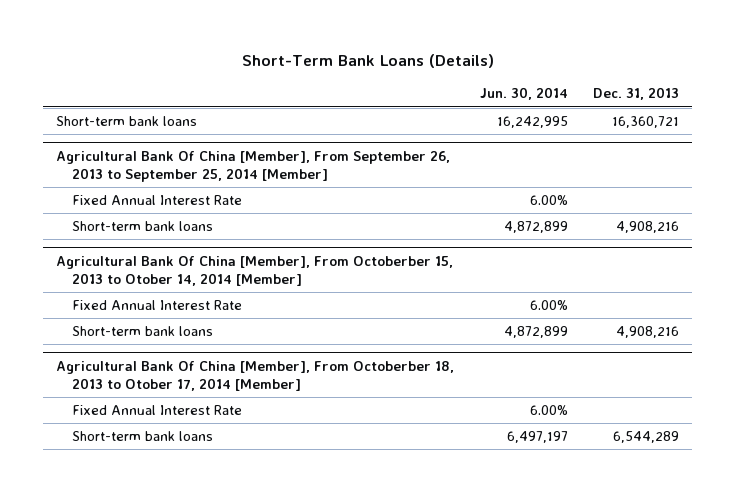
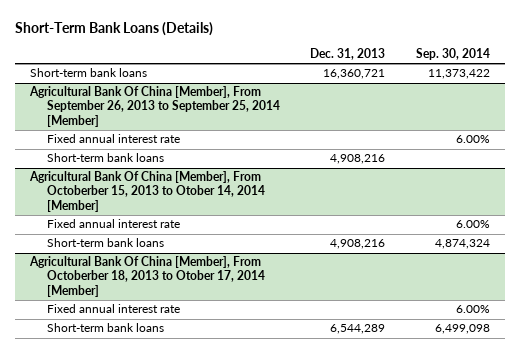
[479,87,568,101] Jun. 30, 2014 -> none
none -> [415,48,490,61] Sep. 30, 2014
[72,195,243,206] Fixed Annual Interest Rate -> [47,134,181,144] Fixed annual interest rate
[72,300,243,311] Fixed Annual Interest Rate -> [47,219,181,229] Fixed annual interest rate
[72,405,243,416] Fixed Annual Interest Rate -> [47,304,181,314] Fixed annual interest rate

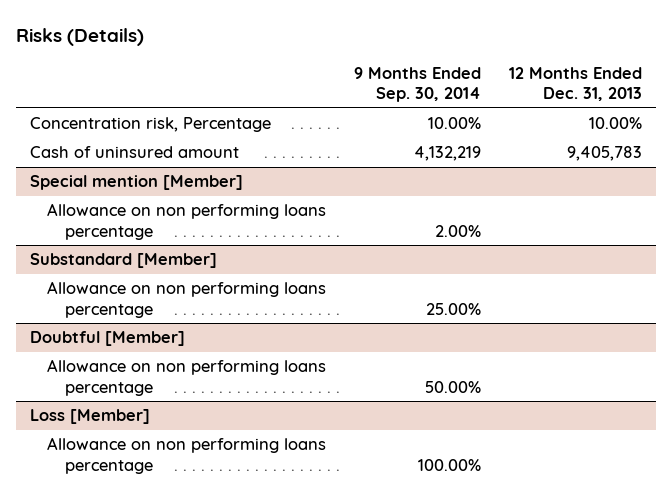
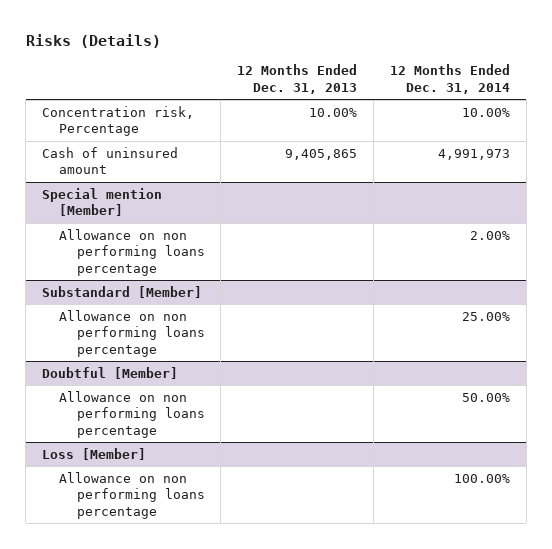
[354,66,482,103] 9 Months Ended Sep. 30, 2014 -> none
none -> [389,64,510,94] 12 Months Ended Dec. 31, 2014
[567,146,643,162] 9,405,783 -> [285,148,358,160] 9,405,865

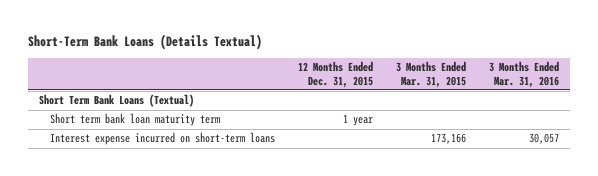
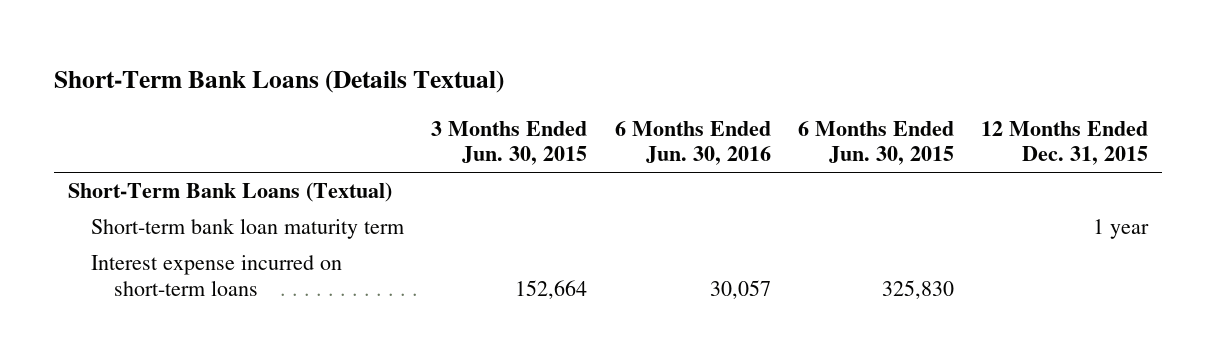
[395,61,466,88] 3 Months Ended Mar. 31, 2015 -> none
[488,61,559,88] 3 Months Ended Mar. 31, 2016 -> none
none -> [431,120,588,166] 3 Months Ended Jun. 30, 2015
none -> [614,120,771,166] 6 Months Ended Jun. 30, 2016
none -> [798,120,955,166] 6 Months Ended Jun. 30, 2015
[39,94,195,108] Short Term Bank Loans (Textual) -> [67,182,392,203] Short-Term Bank Loans (Textual)
[49,113,220,127] Short term bank loan maturity term -> [90,218,405,240] Short-term bank loan maturity term

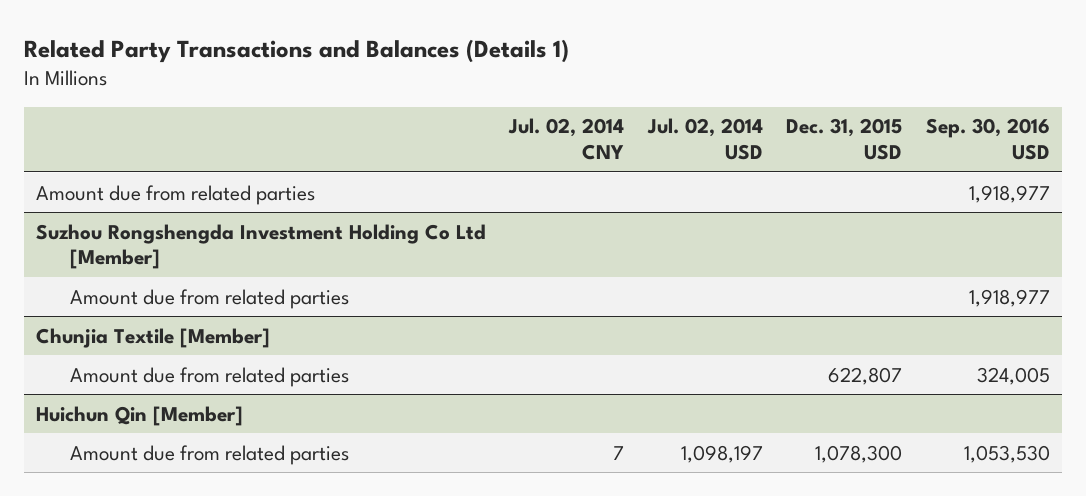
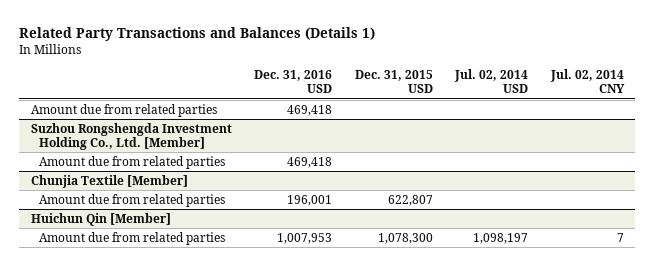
[925,118,1050,160] Sep. 30, 2016 USD -> none
none -> [254,69,333,94] Dec. 31, 2016 USD
[35,223,486,270] Suzhou Rongshengda Investment Holding Co Ltd [Member] -> [30,122,232,151] Suzhou Rongshengda Investment Holding Co., Ltd. [Member]

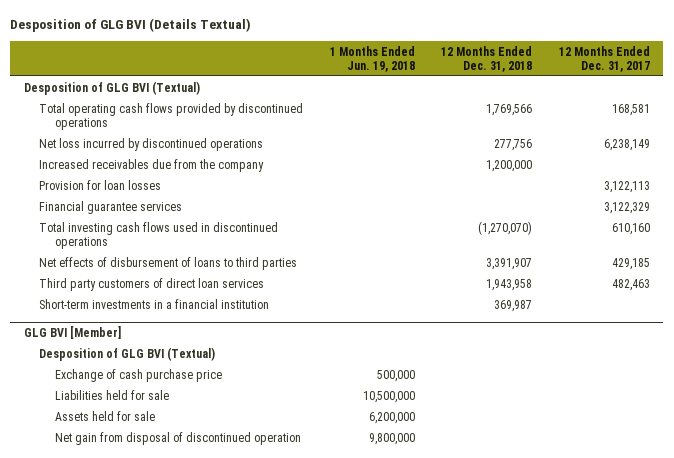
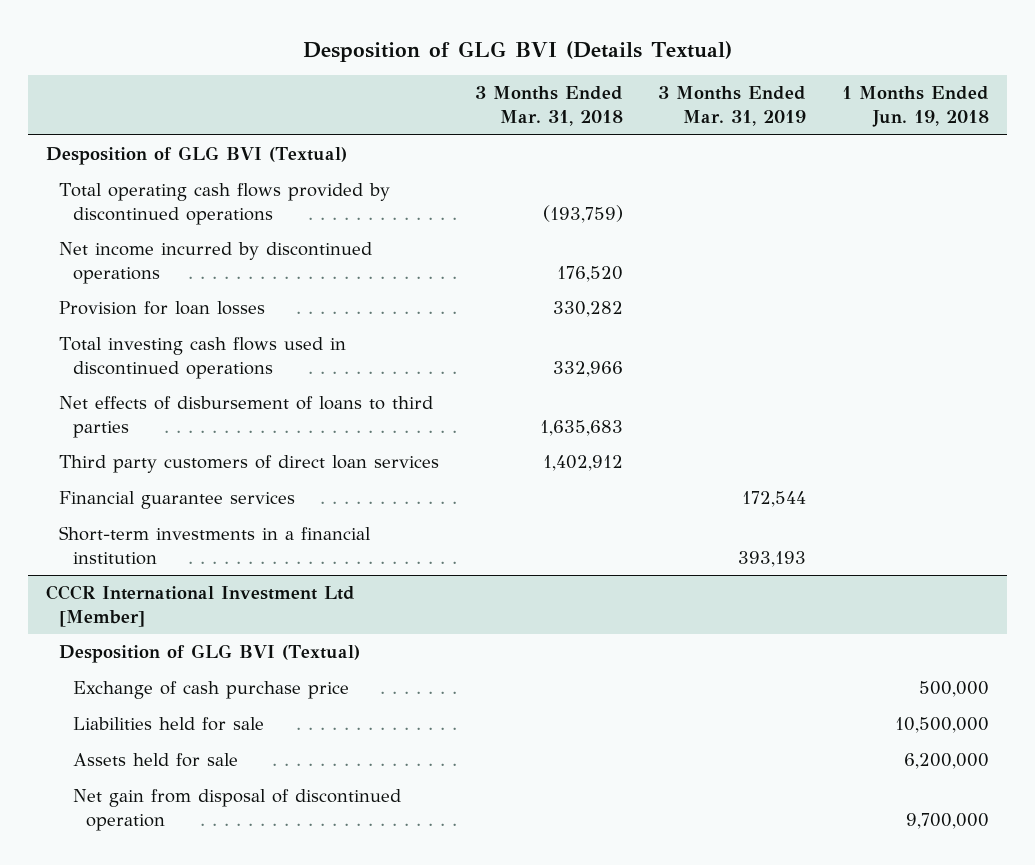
[441,45,533,72] 12 Months Ended Dec. 31, 2018 -> none
[558,45,650,72] 12 Months Ended Dec. 31, 2017 -> none
none -> [474,86,623,127] 3 Months Ended Mar. 31, 2018
none -> [658,86,807,127] 3 Months Ended Mar. 31, 2019
[39,158,265,172] Increased receivables due from the company -> none
[39,137,264,151] Net loss incurred by discontinued operations -> [59,242,373,284] Net income incurred by discontinued operations
[39,200,183,214] Financial guarantee services -> [59,491,296,510] Financial guarantee services
[23,325,121,339] GLG BVI [Member] -> [45,585,355,627] CCCR International Investment Ltd [Member]
[368,432,415,445] 9,800,000 -> [906,812,990,829] 9,700,000

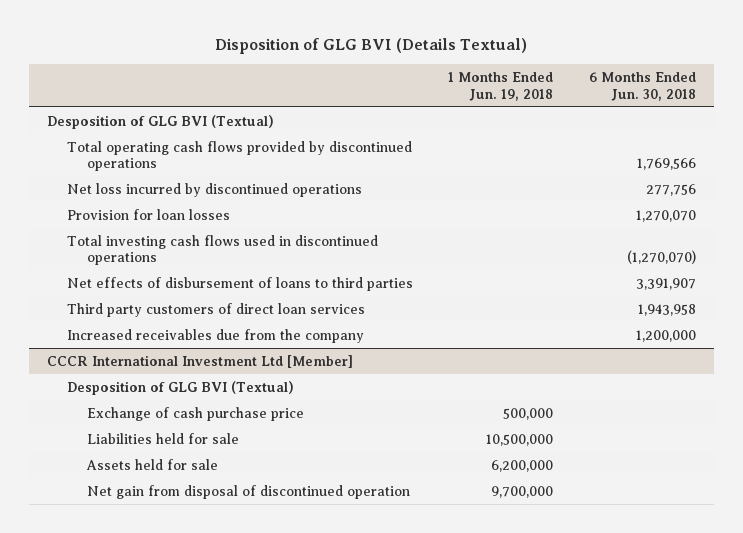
[303,40,733,62] Desposition of GLG BVI (Details Textual) -> [215,38,528,55] Disposition of GLG BVI (Details Textual)
[474,86,623,127] 3 Months Ended Mar. 31, 2018 -> none
[658,86,807,127] 3 Months Ended Mar. 31, 2019 -> none
none -> [589,71,697,101] 6 Months Ended Jun. 30, 2018
[59,242,373,284] Net income incurred by discontinued operations -> [66,182,362,197] Net loss incurred by discontinued operations
[59,491,296,510] Financial guarantee services -> none
[59,526,372,565] Short-term investments in a financial institution -> none
none -> [66,328,364,343] Increased receivables due from the company

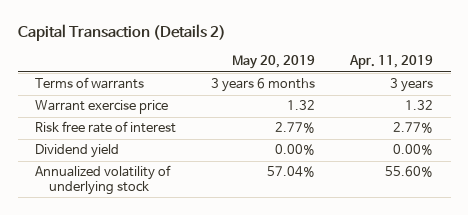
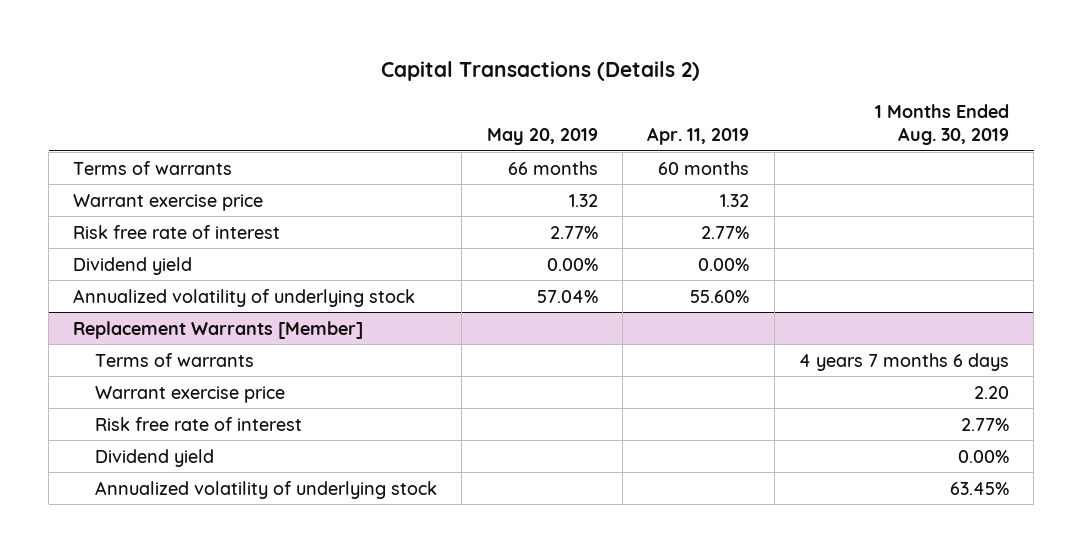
[17,24,226,42] Capital Transaction (Details 2) -> [381,60,701,81] Capital Transactions (Details 2)
none -> [874,103,1009,145] 1 Months Ended Aug. 30, 2019
[211,78,316,93] 3 years 6 months -> [507,160,598,175] 66 months
[390,78,434,93] 3 years -> [658,160,750,175] 60 months
none -> [73,320,364,339] Replacement Warrants [Member]
none -> [95,352,255,367] Terms of warrants
none -> [95,385,286,403] Warrant exercise price
none -> [95,416,303,431] Risk free rate of interest
none -> [95,448,215,467] Dividend yield
none -> [95,480,438,499] Annualized volatility of underlying stock

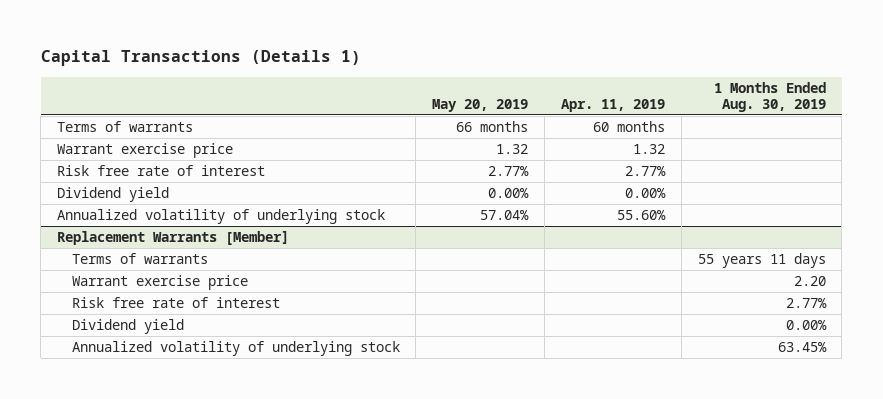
[381,60,701,81] Capital Transactions (Details 2) -> [40,50,361,67] Capital Transactions (Details 1)
[798,352,1009,371] 4 years 7 months 6 days -> [697,253,826,269] 55 years 11 days

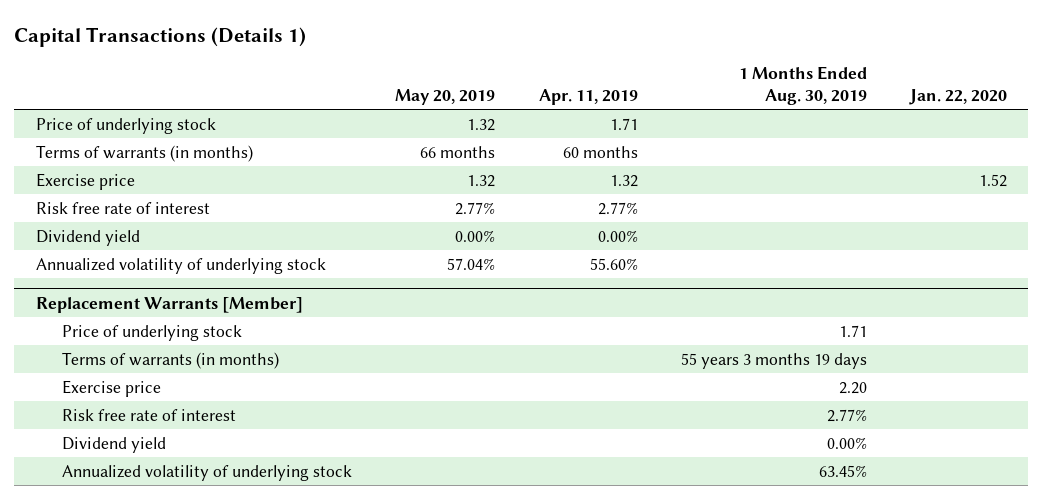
none -> [908,89,1007,106] Jan. 22, 2020
none -> [35,117,216,134] Price of underlying stock
[56,121,193,133] Terms of warrants -> [35,144,253,162] Terms of warrants (in months)
[56,143,233,159] Warrant exercise price -> [35,172,135,190] Exercise price
none -> [62,324,243,341] Price of underlying stock
[71,253,208,265] Terms of warrants -> [62,351,280,369] Terms of warrants (in months)
[697,253,826,269] 55 years 11 days -> [680,352,867,369] 55 years 3 months 19 days
[71,275,248,291] Warrant exercise price -> [62,379,162,397] Exercise price

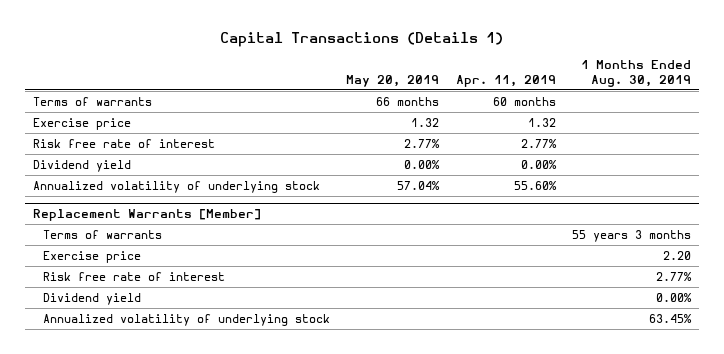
[908,89,1007,106] Jan. 22, 2020 -> none
[35,117,216,134] Price of underlying stock -> none
[35,144,253,162] Terms of warrants (in months) -> [33,96,153,106] Terms of warrants
[62,324,243,341] Price of underlying stock -> none
[62,351,280,369] Terms of warrants (in months) -> [42,229,162,239] Terms of warrants
[680,352,867,369] 55 years 3 months 19 days -> [572,229,692,242] 55 years 3 months

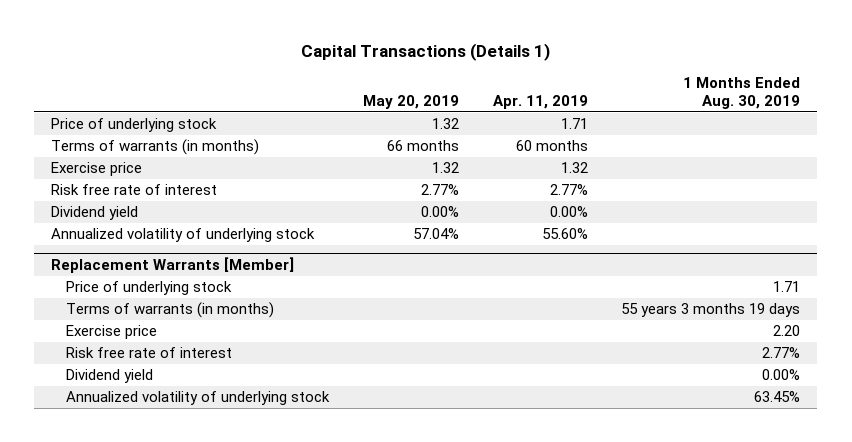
none -> [51,118,218,133] Price of underlying stock
[33,96,153,106] Terms of warrants -> [51,139,260,156] Terms of warrants (in months)
none -> [66,281,233,296] Price of underlying stock
[42,229,162,239] Terms of warrants -> [66,302,275,319] Terms of warrants (in months)
[572,229,692,242] 55 years 3 months -> [621,303,801,318] 55 years 3 months 19 days

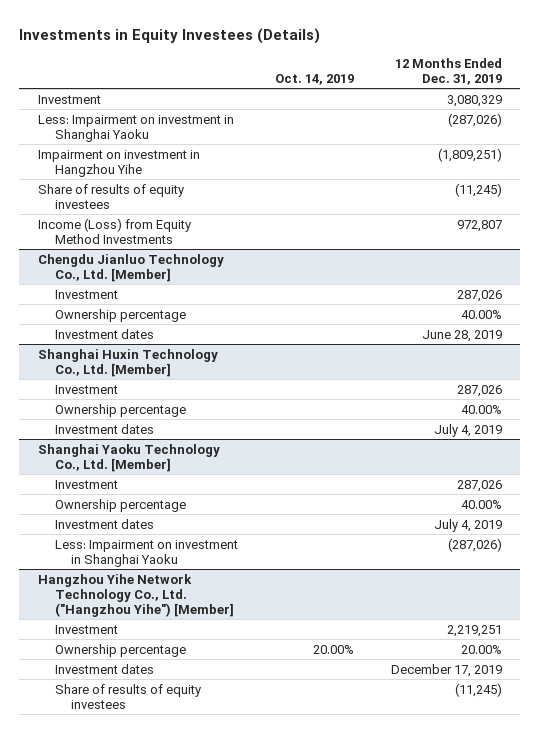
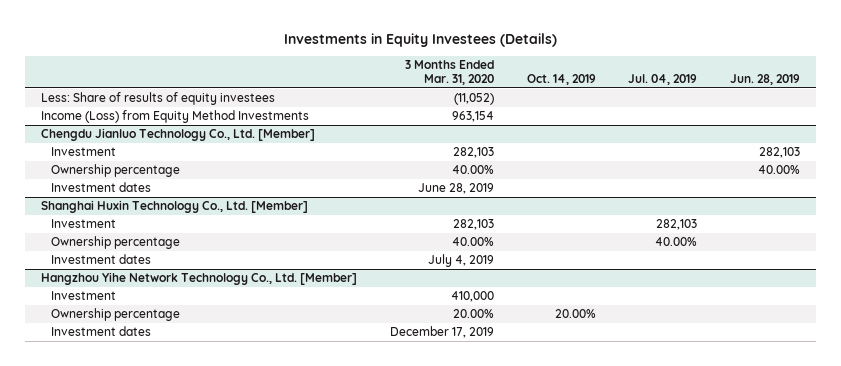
[394,57,502,86] 12 Months Ended Dec. 31, 2019 -> none
none -> [405,59,495,86] 3 Months Ended Mar. 31, 2020
none -> [628,74,698,86] Jul. 04, 2019
none -> [729,74,800,86] Jun. 28, 2019
[37,94,101,104] Investment -> none
[37,114,234,142] Less: Impairment on investment in Shanghai Yaoku -> none
[37,149,200,177] Impairment on investment in Hangzhou Yihe -> none
[37,183,184,209] Share of results of equity investees -> [41,92,276,106] Less: Share of results of equity investees
[37,443,220,472] Shanghai Yaoku Technology Co., Ltd. [Member] -> none
[54,479,118,489] Investment -> none
[54,498,186,512] Ownership percentage -> none
[54,518,154,529] Investment dates -> none
[54,539,238,567] Less: Impairment on investment in Shanghai Yaoku -> none
[37,573,234,618] Hangzhou Yihe Network Technology Co., Ltd. ("Hangzhou Yihe") [Member] -> [41,272,358,286] Hangzhou Yihe Network Technology Co., Ltd. [Member]
[54,683,201,709] Share of results of equity investees -> none

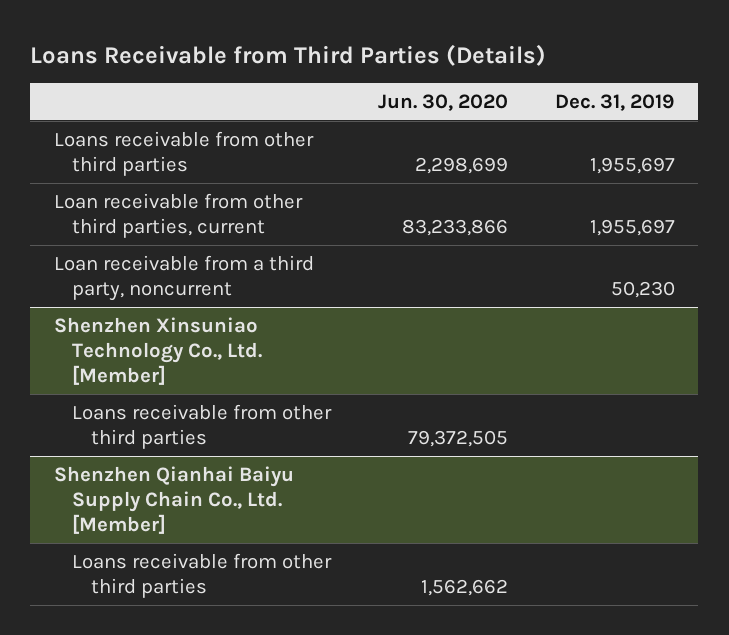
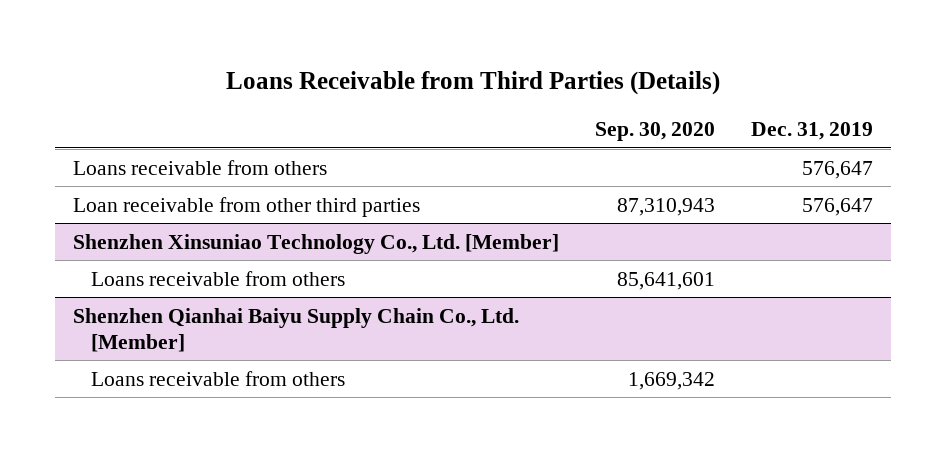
[378,94,509,112] Jun. 30, 2020 -> none
none -> [594,122,715,142] Sep. 30, 2020
[53,254,314,301] Loan receivable from a third party, noncurrent -> none
[53,130,314,176] Loans receivable from other third parties -> [72,159,327,175] Loans receivable from others
[589,156,675,174] 1,955,697 -> [801,160,873,179] 576,647
[53,192,303,238] Loan receivable from other third parties, current -> [72,196,420,217] Loan receivable from other third parties
[589,218,675,236] 1,955,697 -> [801,197,873,216] 576,647
[72,403,333,449] Loans receivable from other third parties -> [91,270,346,286] Loans receivable from others
[72,552,333,598] Loans receivable from other third parties -> [91,370,346,386] Loans receivable from others

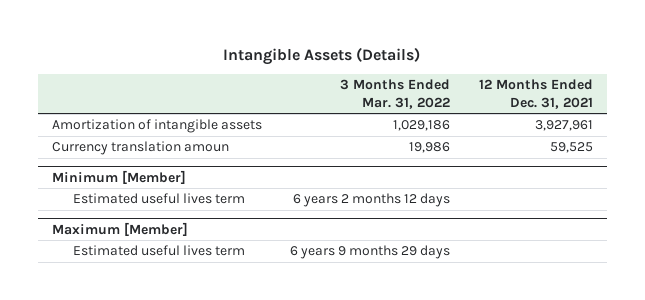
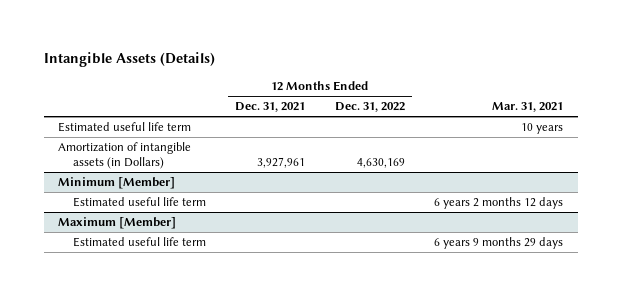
[340,79,451,109] 3 Months Ended Mar. 31, 2022 -> none
none -> [334,102,405,113] Dec. 31, 2022
none -> [492,102,564,113] Mar. 31, 2021
[52,141,230,156] Currency translation amoun -> none
none -> [58,122,192,133] Estimated useful life term
[52,119,263,134] Amortization of intangible assets -> [58,142,192,170] Amortization of intangible assets (in Dollars)
[73,193,246,205] Estimated useful lives term -> [72,197,206,208] Estimated useful life term
[73,245,246,257] Estimated useful lives term -> [72,237,206,248] Estimated useful life term

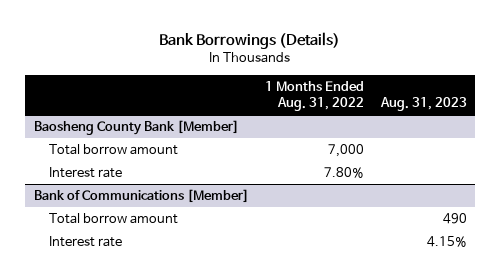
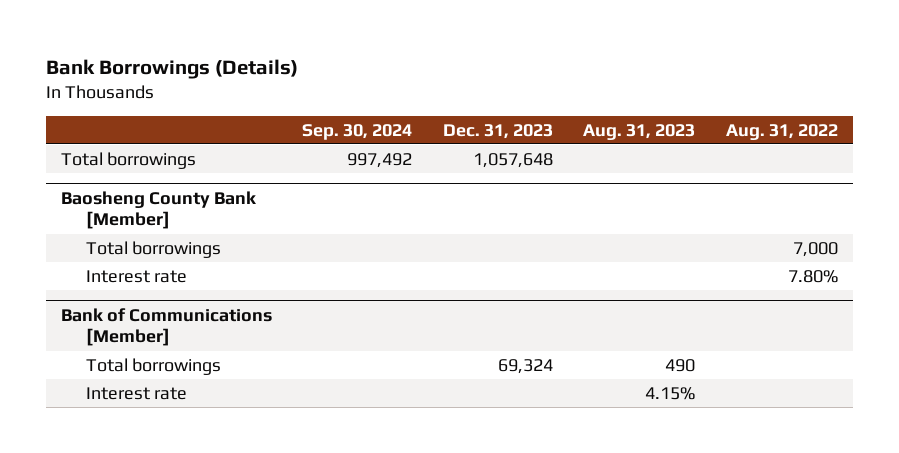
[265,81,365,111] 1 Months Ended Aug. 31, 2022 -> none
none -> [302,123,413,140] Sep. 30, 2024
none -> [442,123,553,139] Dec. 31, 2023
none -> [725,123,838,140] Aug. 31, 2022
none -> [60,151,196,169] Total borrowings
[48,144,178,156] Total borrow amount -> none
none -> [85,240,221,258] Total borrowings
[48,213,178,225] Total borrow amount -> none
none -> [85,357,221,375] Total borrowings

